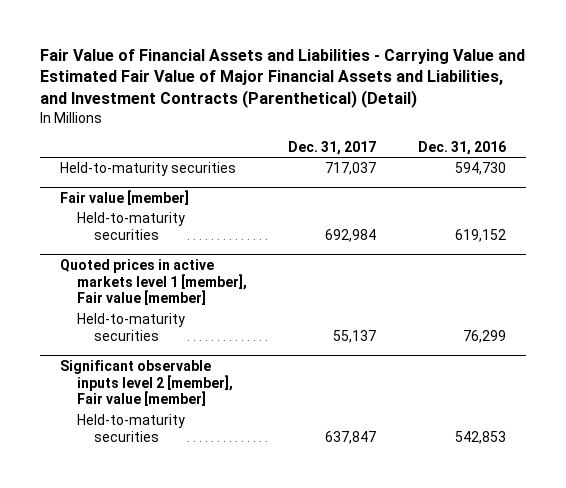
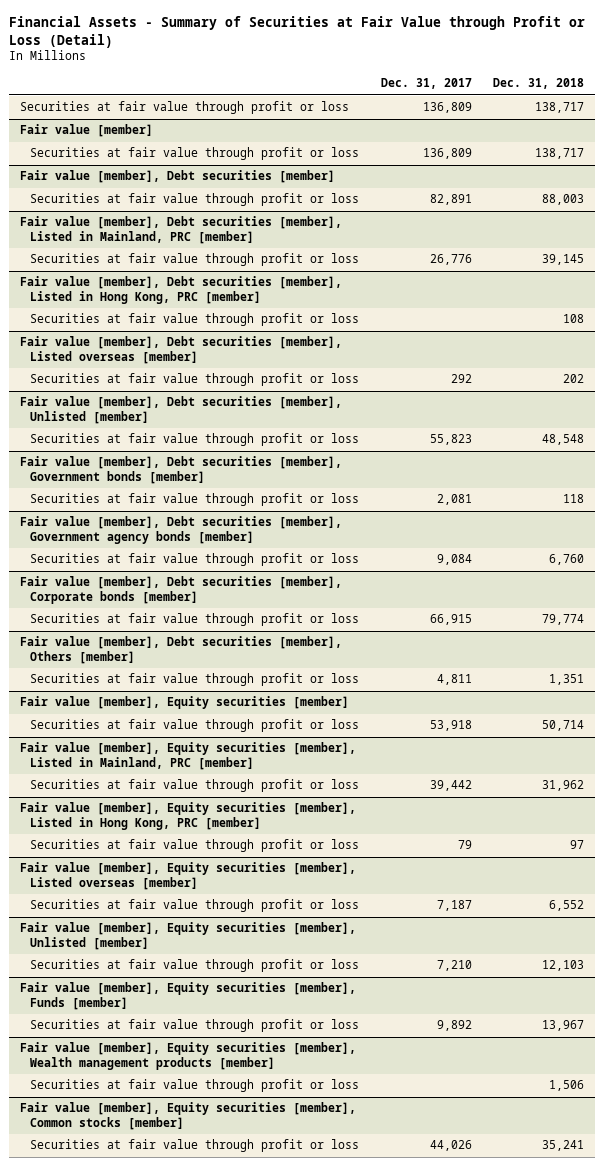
[39,49,525,108] Fair Value of Financial Assets and Liabilities - Carrying Value and Estimated Fair Value of Major Financial Assets and Liabilities, and Investment Contracts (Parenthetical) (Detail) -> [9,16,586,48] Financial Assets - Summary of Securities at Fair Value through Profit or Loss (Detail)
[417,140,506,155] Dec. 31, 2016 -> none
none -> [493,78,585,90] Dec. 31, 2018
[60,162,237,177] Held-to-maturity securities -> none
none -> [20,101,350,115] Securities at fair value through profit or loss
[77,212,186,241] Held-to-maturity securities -> none
[60,258,248,306] Quoted prices in active markets level 1 [member], Fair value [member] -> none
[77,313,186,342] Held-to-maturity securities -> none
[60,359,234,407] Significant observable inputs level 2 [member], Fair value [member] -> none
[77,414,186,443] Held-to-maturity securities -> none
none -> [30,147,360,161] Securities at fair value through profit or loss
none -> [20,170,336,184] Fair value [member], Debt securities [member]
none -> [30,193,360,207] Securities at fair value through profit or loss
none -> [20,216,343,244] Fair value [member], Debt securities [member], Listed in Mainland, PRC [member]
none -> [30,253,360,267] Securities at fair value through profit or loss
none -> [20,276,343,304] Fair value [member], Debt securities [member], Listed in Hong Kong, PRC [member]
none -> [30,313,360,327] Securities at fair value through profit or loss
none -> [20,336,343,364] Fair value [member], Debt securities [member], Listed overseas [member]
none -> [30,373,360,387] Securities at fair value through profit or loss
none -> [20,396,343,424] Fair value [member], Debt securities [member], Unlisted [member]
none -> [30,433,360,447] Securities at fair value through profit or loss
none -> [20,456,343,484] Fair value [member], Debt securities [member], Government bonds [member]
none -> [30,493,360,507] Securities at fair value through profit or loss
none -> [20,516,343,544] Fair value [member], Debt securities [member], Government agency bonds [member]
none -> [30,553,360,567] Securities at fair value through profit or loss
none -> [20,576,343,604] Fair value [member], Debt securities [member], Corporate bonds [member]
none -> [30,613,360,627] Securities at fair value through profit or loss
none -> [20,636,343,664] Fair value [member], Debt securities [member], Others [member]
none -> [30,673,360,687] Securities at fair value through profit or loss
none -> [20,696,350,710] Fair value [member], Equity securities [member]
none -> [30,719,360,733] Securities at fair value through profit or loss
none -> [20,742,357,770] Fair value [member], Equity securities [member], Listed in Mainland, PRC [member]
none -> [30,779,360,793] Securities at fair value through profit or loss
none -> [20,802,357,830] Fair value [member], Equity securities [member], Listed in Hong Kong, PRC [member]
none -> [30,839,360,853] Securities at fair value through profit or loss
none -> [20,862,357,890] Fair value [member], Equity securities [member], Listed overseas [member]
none -> [30,899,360,913] Securities at fair value through profit or loss
none -> [20,922,357,950] Fair value [member], Equity securities [member], Unlisted [member]
none -> [30,959,360,973] Securities at fair value through profit or loss
none -> [20,982,357,1010] Fair value [member], Equity securities [member], Funds [member]
none -> [30,1019,360,1033] Securities at fair value through profit or loss
none -> [20,1042,357,1070] Fair value [member], Equity securities [member], Wealth management products [member]
none -> [30,1079,360,1093] Securities at fair value through profit or loss
none -> [20,1102,357,1130] Fair value [member], Equity securities [member], Common stocks [member]
none -> [30,1139,360,1153] Securities at fair value through profit or loss

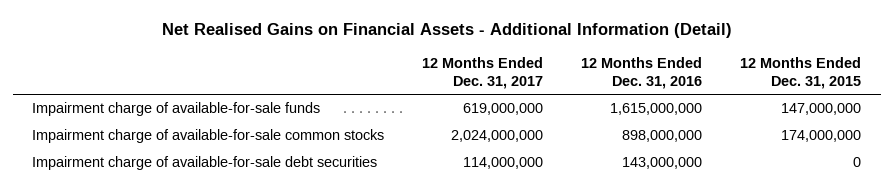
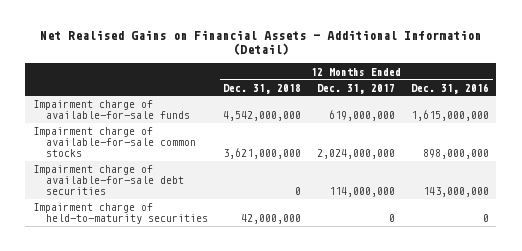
[740,57,862,90] 12 Months Ended Dec. 31, 2015 -> none
none -> [223,83,302,94] Dec. 31, 2018
none -> [33,203,208,225] Impairment charge of held-to-maturity securities

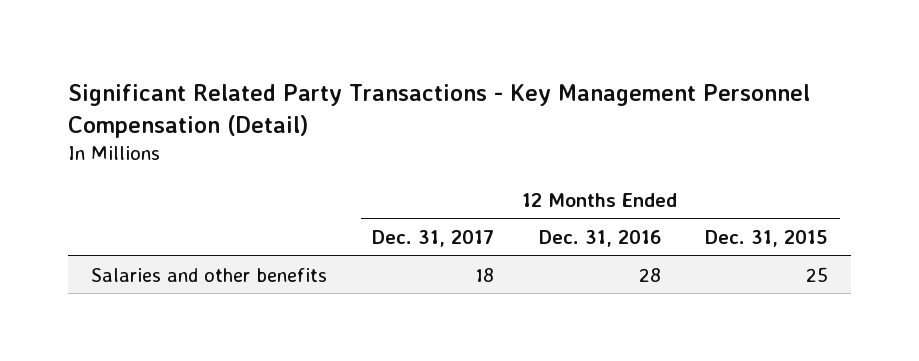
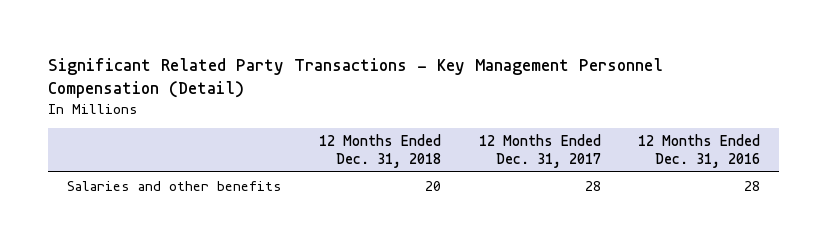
[705,229,829,247] Dec. 31, 2015 -> none
none -> [319,133,442,169] 12 Months Ended Dec. 31, 2018
[474,267,494,282] 18 -> [584,180,601,191] 28

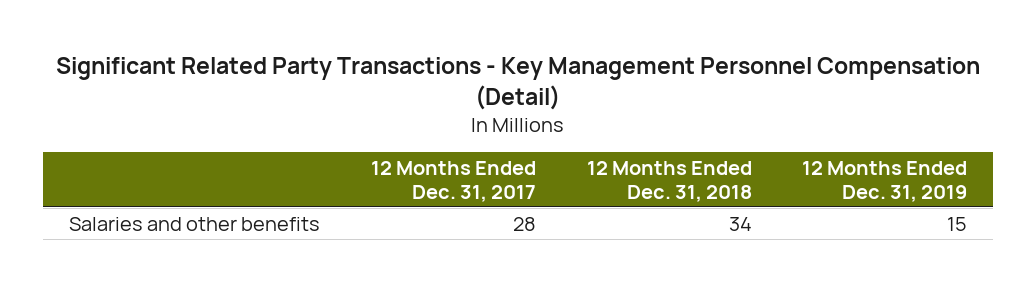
[638,133,761,169] 12 Months Ended Dec. 31, 2016 -> none
none -> [802,160,968,202] 12 Months Ended Dec. 31, 2019
[425,180,442,191] 20 -> [728,216,752,231] 34

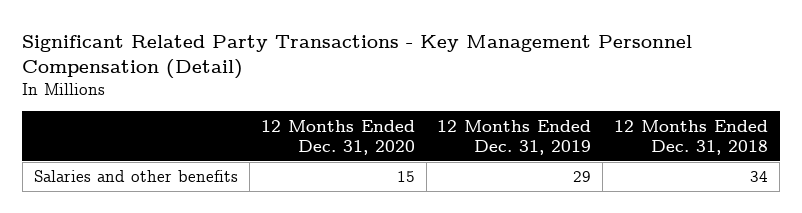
[370,160,536,202] 12 Months Ended Dec. 31, 2017 -> none
none -> [260,119,415,155] 12 Months Ended Dec. 31, 2020
[947,216,968,231] 15 -> [573,171,592,183] 29

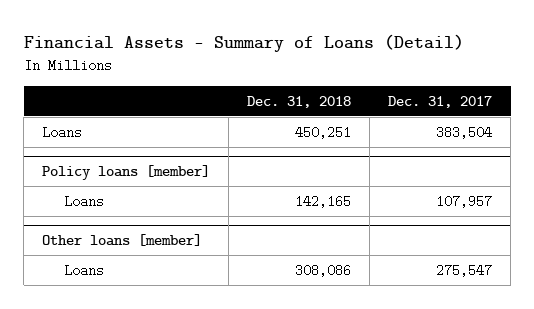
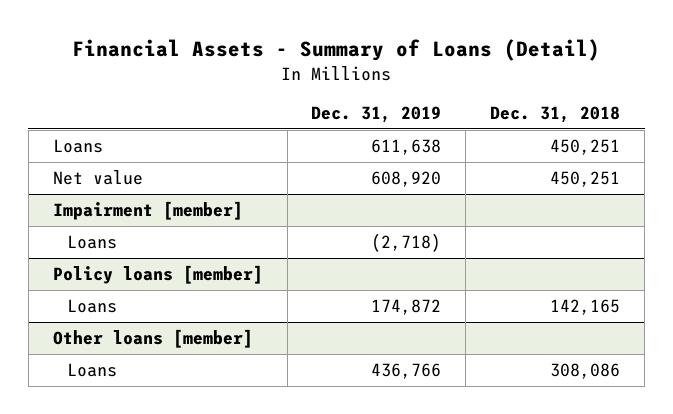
[388,95,493,108] Dec. 31, 2017 -> none
none -> [311,106,442,124] Dec. 31, 2019
none -> [52,170,143,186] Net value
none -> [52,201,243,221] Impairment [member]
none -> [66,235,117,250] Loans

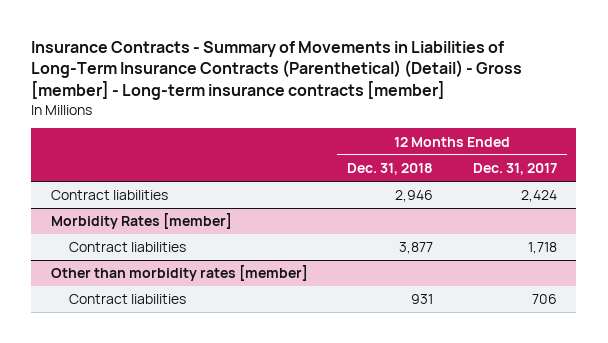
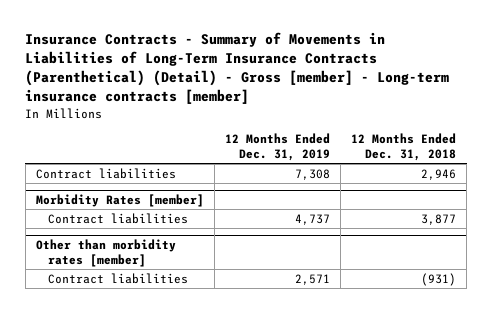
[472,162,557,175] Dec. 31, 2017 -> none
none -> [224,133,330,162] 12 Months Ended Dec. 31, 2019
[411,294,434,305] 931 -> [421,272,457,286] (931)

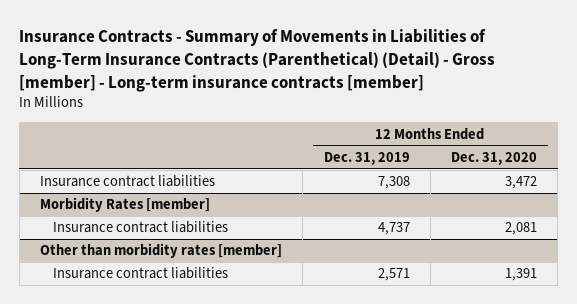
[351,133,457,162] 12 Months Ended Dec. 31, 2018 -> none
none -> [451,151,538,165] Dec. 31, 2020
[35,167,176,179] Contract liabilities -> [39,175,215,188] Insurance contract liabilities
[48,212,189,224] Contract liabilities -> [52,221,228,234] Insurance contract liabilities
[48,272,189,284] Contract liabilities -> [52,267,228,280] Insurance contract liabilities

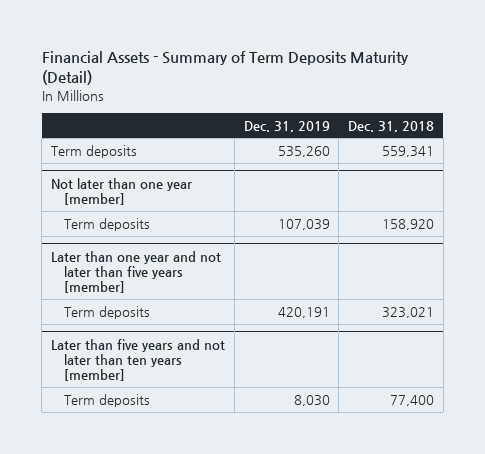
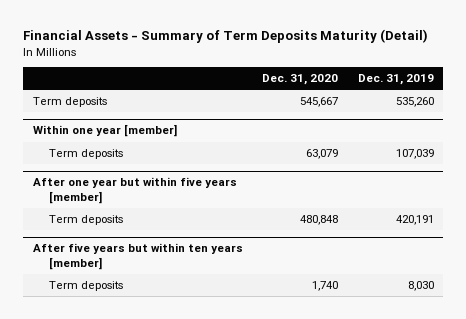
[348,120,435,132] Dec. 31, 2018 -> none
none -> [262,74,339,86] Dec. 31, 2020
[51,177,193,205] Not later than one year [member] -> [32,124,177,138] Within one year [member]
[51,250,222,294] Later than one year and not later than five years [member] -> [32,177,237,204] After one year but within five years [member]
[51,338,226,382] Later than five years and not later than ten years [member] -> [32,243,243,270] After five years but within ten years [member]

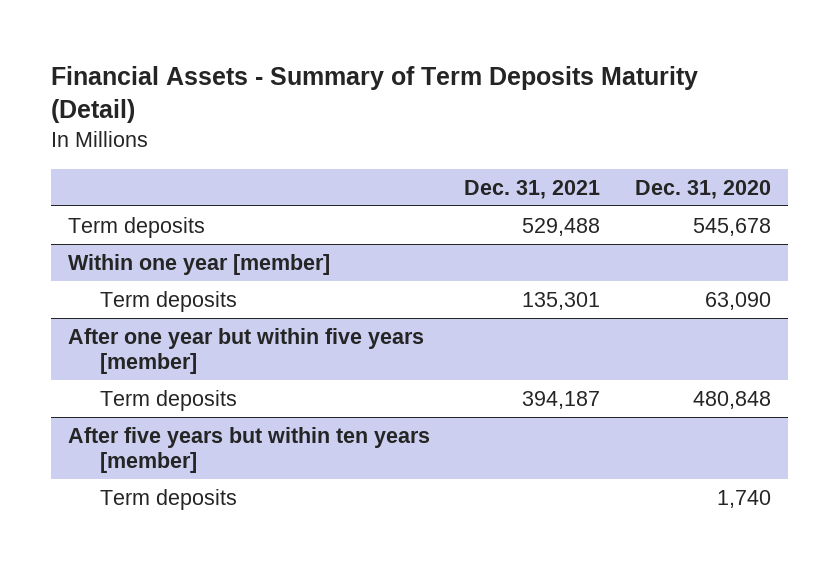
[357,74,434,86] Dec. 31, 2019 -> none
none -> [464,179,601,199] Dec. 31, 2021
[300,97,339,108] 545,667 -> [692,217,771,236] 545,678
[306,149,339,160] 63,079 -> [704,291,771,310] 63,090

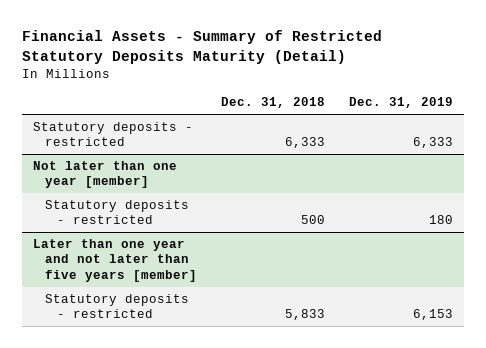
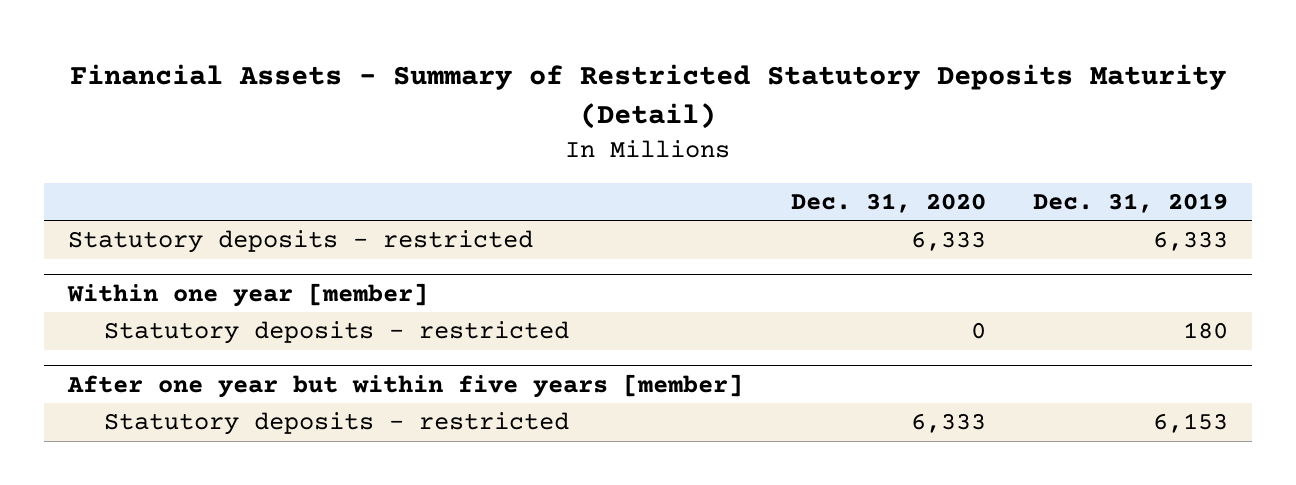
[221,97,326,109] Dec. 31, 2018 -> none
none -> [790,192,986,213] Dec. 31, 2020
[33,160,178,189] Not later than one year [member] -> [67,282,429,307] Within one year [member]
[33,238,198,282] Later than one year and not later than five years [member] -> [67,373,744,398] After one year but within five years [member]

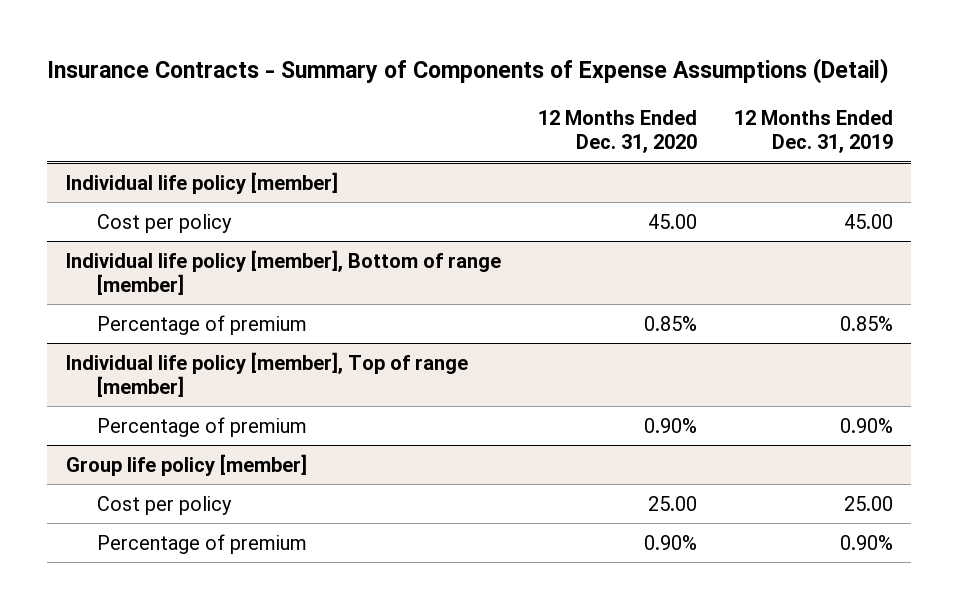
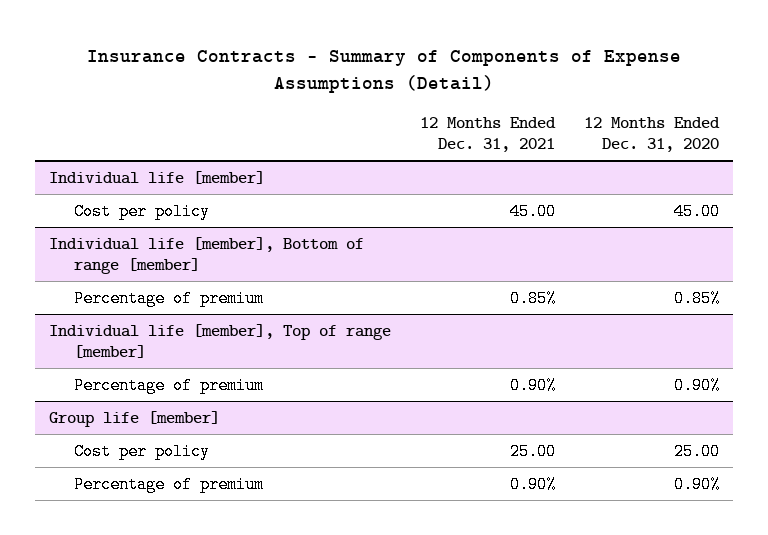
[733,109,893,153] 12 Months Ended Dec. 31, 2019 -> none
none -> [420,117,557,153] 12 Months Ended Dec. 31, 2021
[65,171,338,194] Individual life policy [member] -> [49,170,266,184] Individual life [member]
[65,249,501,295] Individual life policy [member], Bottom of range [member] -> [49,236,365,274] Individual life [member], Bottom of range [member]
[65,351,468,397] Individual life policy [member], Top of range [member] -> [49,323,392,358] Individual life [member], Top of range [member]
[65,453,307,476] Group life policy [member] -> [49,410,221,427] Group life [member]

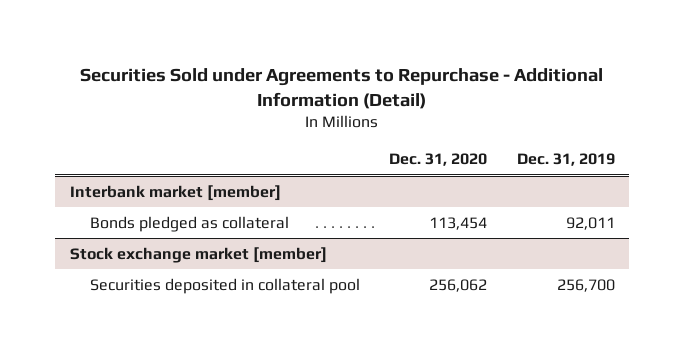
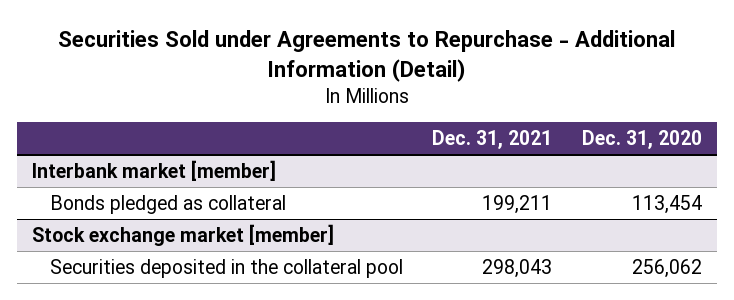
[516,153,615,167] Dec. 31, 2019 -> none
none -> [432,129,553,149] Dec. 31, 2021
[89,277,360,294] Securities deposited in collateral pool -> [49,258,403,278] Securities deposited in the collateral pool

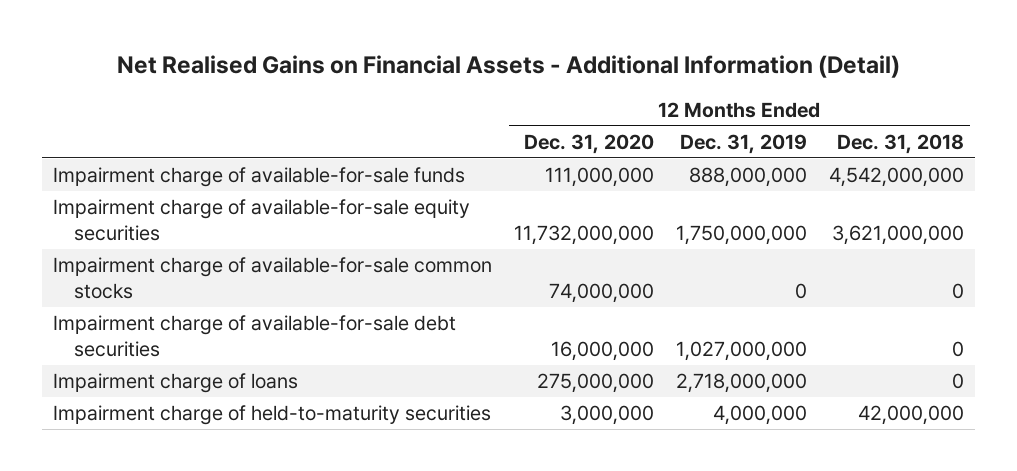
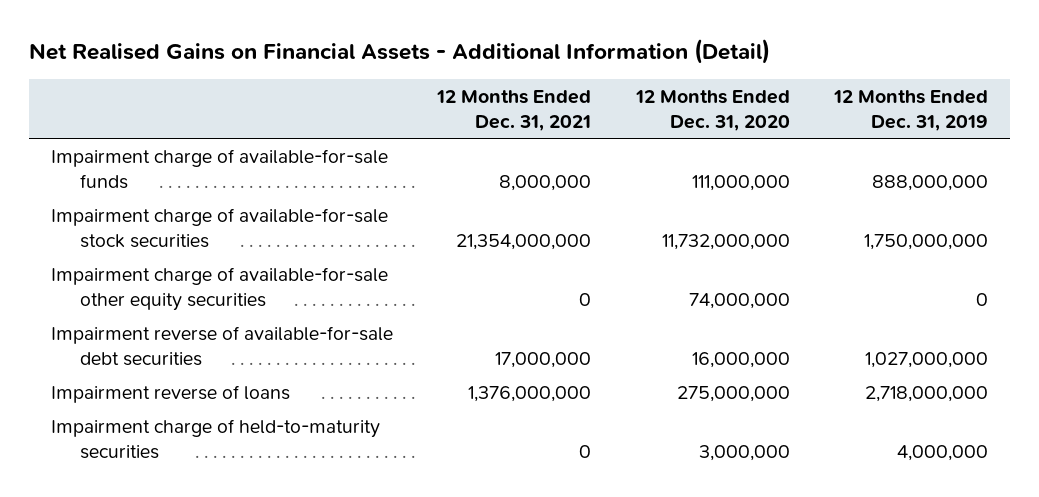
[837,134,965,155] Dec. 31, 2018 -> none
none -> [436,89,592,132] 12 Months Ended Dec. 31, 2021
[53,199,471,241] Impairment charge of available-for-sale equity securities -> [51,207,389,248] Impairment charge of available-for-sale stock securities
[53,257,493,299] Impairment charge of available-for-sale common stocks -> [51,266,389,311] Impairment charge of available-for-sale other equity securities
[53,315,457,357] Impairment charge of available-for-sale debt securities -> [51,325,394,366] Impairment reverse of available-for-sale debt securities
[53,373,299,394] Impairment charge of loans -> [51,384,291,403] Impairment reverse of loans

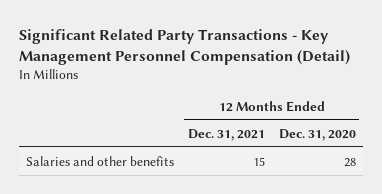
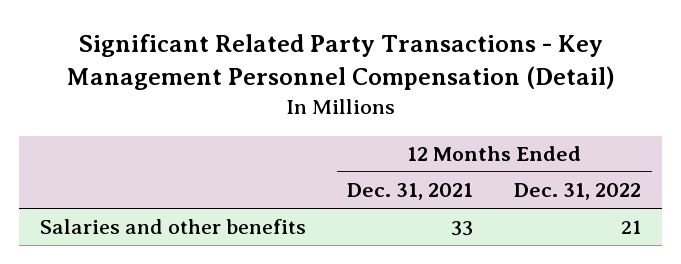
[278,128,356,141] Dec. 31, 2020 -> none
none -> [514,183,642,201] Dec. 31, 2022
[252,156,265,166] 15 -> [451,221,474,237] 33

